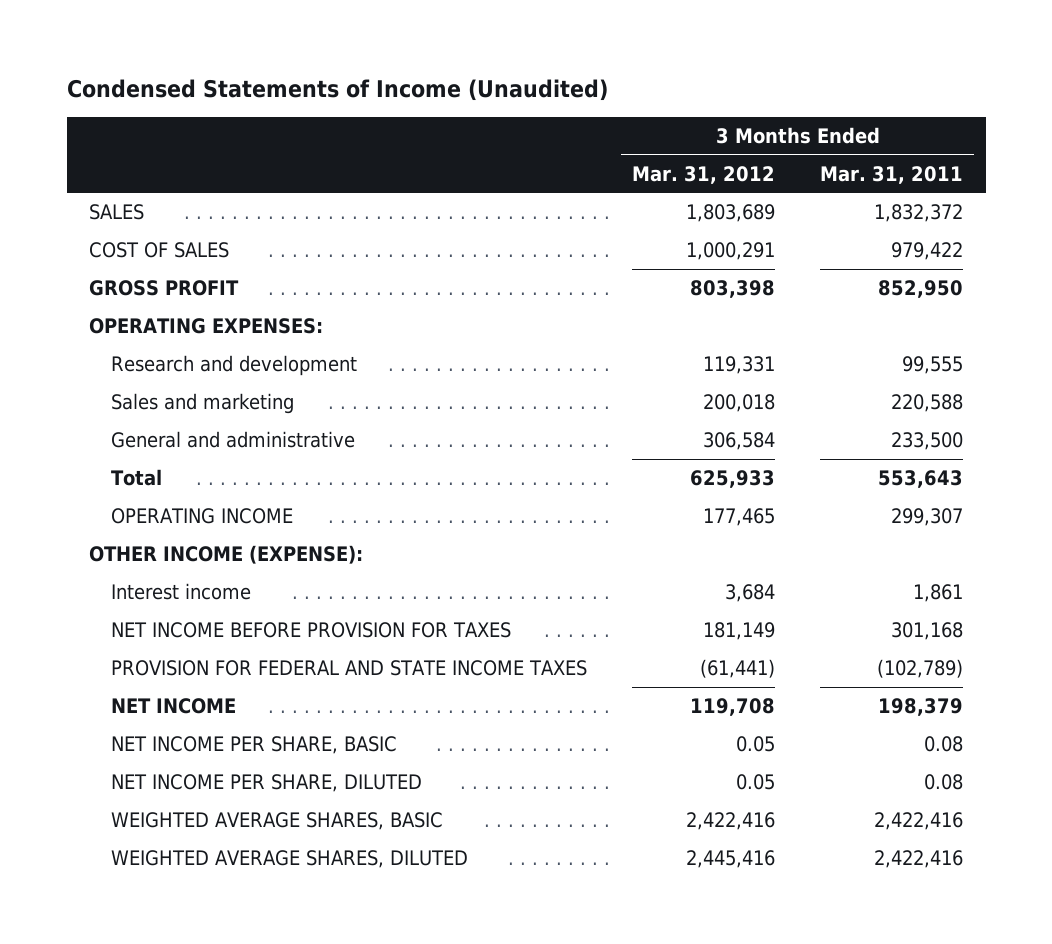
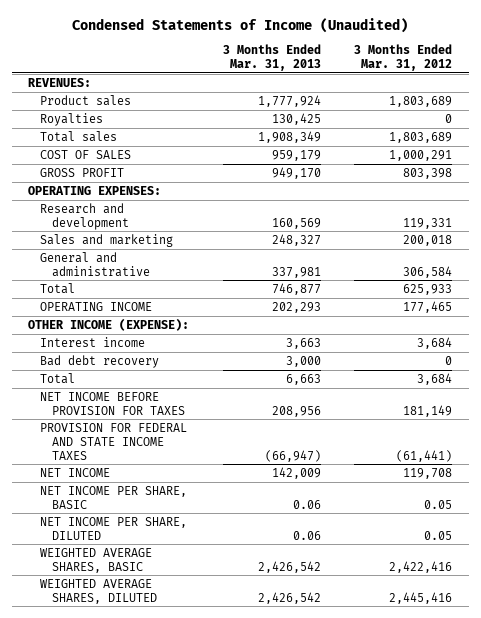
[820,165,964,184] Mar. 31, 2011 -> none
none -> [222,44,321,71] 3 Months Ended Mar. 31, 2013
none -> [28,77,92,87] REVENUES:
none -> [40,94,132,106] Product sales
none -> [40,112,104,126] Royalties
[89,204,145,221] SALES -> [40,130,118,142] Total sales
none -> [40,354,160,368] Bad debt recovery
none -> [40,372,76,384] Total

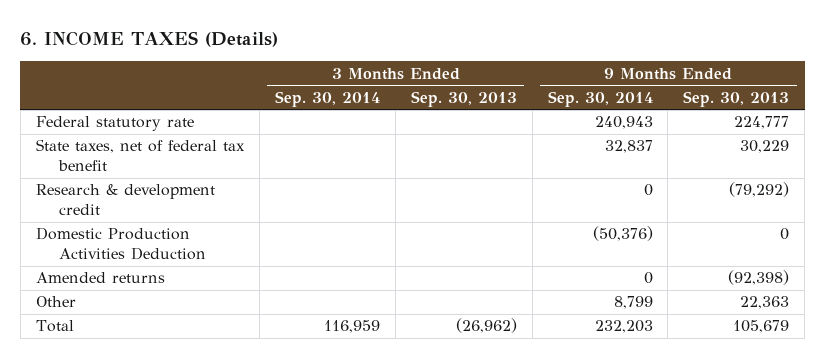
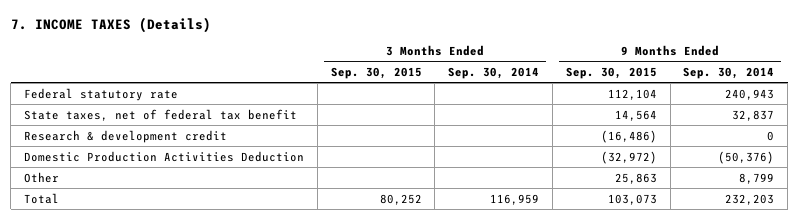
[20,31,279,48] 6. INCOME TAXES (Details) -> [10,16,211,33] 7. INCOME TAXES (Details)
[410,90,517,107] Sep. 30, 2013 -> none
[683,90,790,107] Sep. 30, 2013 -> none
none -> [330,66,422,79] Sep. 30, 2015
none -> [565,66,657,79] Sep. 30, 2015
[35,272,165,284] Amended returns -> none

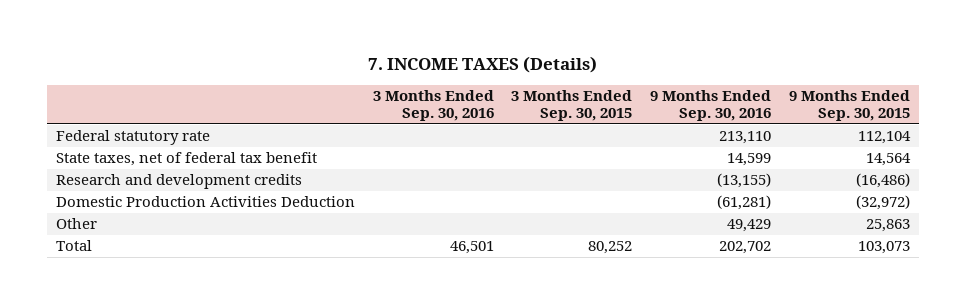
[448,66,540,79] Sep. 30, 2014 -> none
[683,66,775,79] Sep. 30, 2014 -> none
none -> [372,90,494,122] 3 Months Ended Sep. 30, 2016
none -> [650,90,772,122] 9 Months Ended Sep. 30, 2016
[24,129,228,143] Research & development credit -> [55,174,302,190] Research and development credits

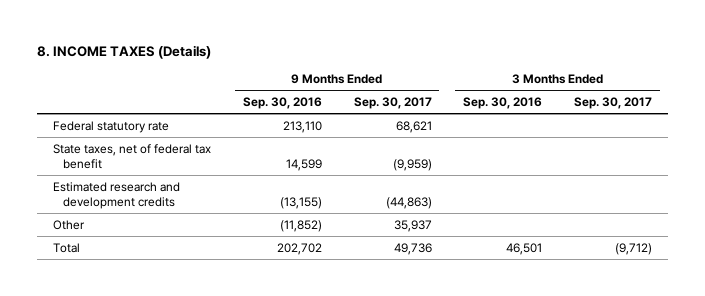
[367,56,597,74] 7. INCOME TAXES (Details) -> [37,44,212,59] 8. INCOME TAXES (Details)
[511,90,633,122] 3 Months Ended Sep. 30, 2015 -> none
[788,90,910,122] 9 Months Ended Sep. 30, 2015 -> none
none -> [353,96,432,109] Sep. 30, 2017
none -> [574,96,653,109] Sep. 30, 2017
[55,196,355,208] Domestic Production Activities Deduction -> none
[55,174,302,190] Research and development credits -> [53,181,181,209] Estimated research and development credits
[727,219,772,233] 49,429 -> [279,219,322,232] (11,852)

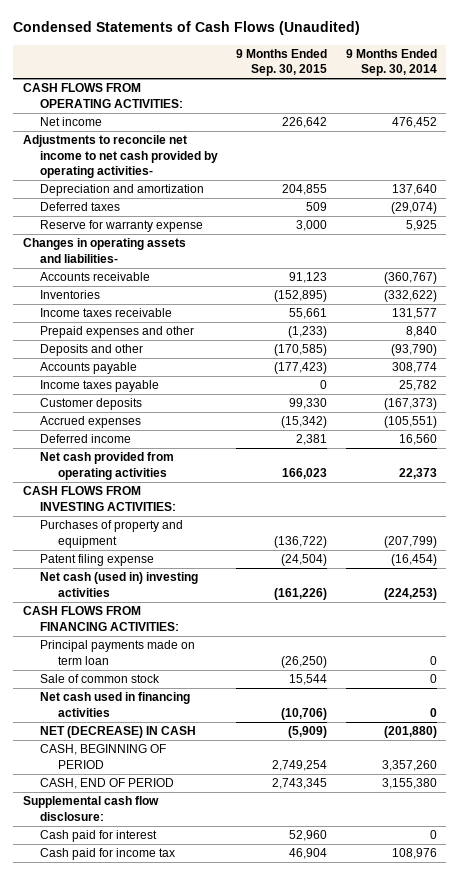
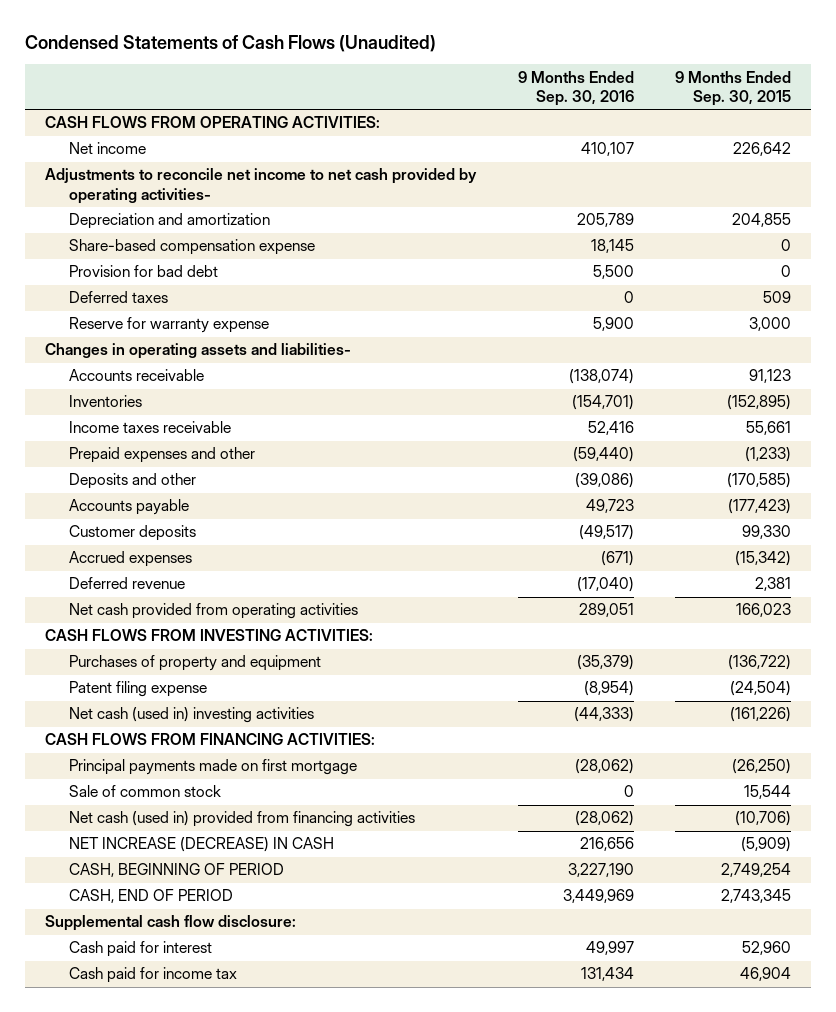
[345,48,437,77] 9 Months Ended Sep. 30, 2014 -> none
none -> [517,70,634,107] 9 Months Ended Sep. 30, 2016
none -> [69,239,316,256] Share-based compensation expense
none -> [69,265,219,278] Provision for bad debt
[40,380,160,393] Income taxes payable -> none
[40,434,132,444] Deferred income -> [69,577,186,590] Deferred revenue
[40,640,196,665] Principal payments made on term loan -> [69,759,358,776] Principal payments made on first mortgage
[40,692,191,717] Net cash used in financing activities -> [69,811,416,828] Net cash (used in) provided from financing activities
[40,726,197,739] NET (DECREASE) IN CASH -> [69,837,335,853] NET INCREASE (DECREASE) IN CASH

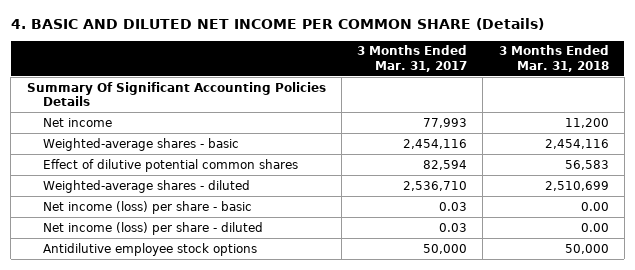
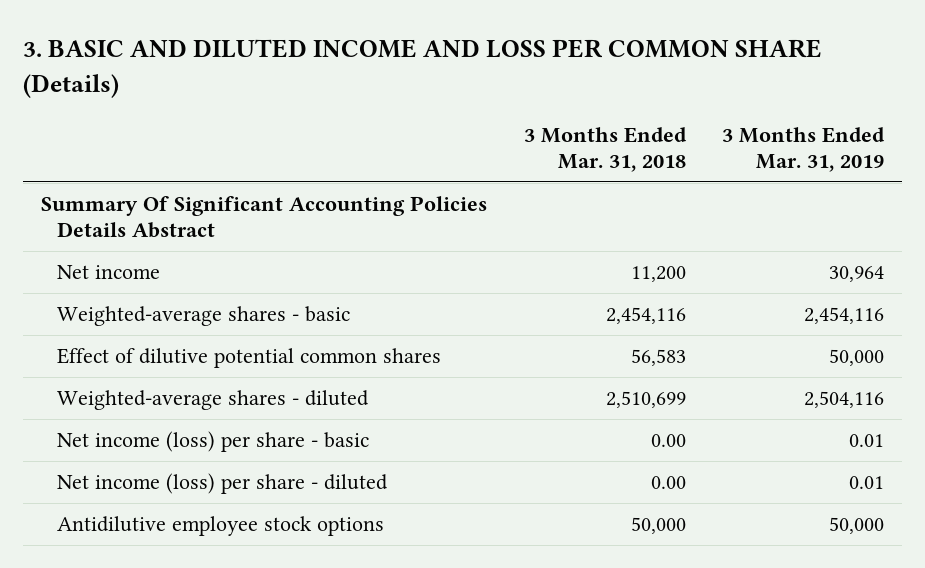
[10,18,544,31] 4. BASIC AND DILUTED NET INCOME PER COMMON SHARE (Details) -> [22,39,822,98] 3. BASIC AND DILUTED INCOME AND LOSS PER COMMON SHARE (Details)
[357,45,468,72] 3 Months Ended Mar. 31, 2017 -> none
none -> [722,126,886,173] 3 Months Ended Mar. 31, 2019
[26,81,326,106] Summary Of Significant Accounting Policies Details -> [41,196,488,239] Summary Of Significant Accounting Policies Details Abstract

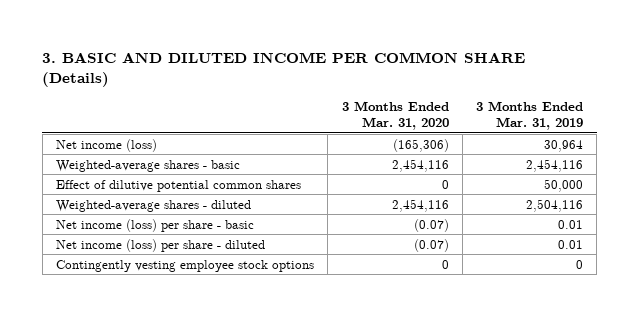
[22,39,822,98] 3. BASIC AND DILUTED INCOME AND LOSS PER COMMON SHARE (Details) -> [42,51,526,88] 3. BASIC AND DILUTED INCOME PER COMMON SHARE (Details)
[523,126,687,173] 3 Months Ended Mar. 31, 2018 -> none
none -> [341,100,449,131] 3 Months Ended Mar. 31, 2020
[41,196,488,239] Summary Of Significant Accounting Policies Details Abstract -> none
[56,265,160,280] Net income -> [55,138,157,152] Net income (loss)
[56,516,384,537] Antidilutive employee stock options -> [55,259,314,272] Contingently vesting employee stock options
[829,517,885,535] 50,000 -> [576,259,584,269] 0

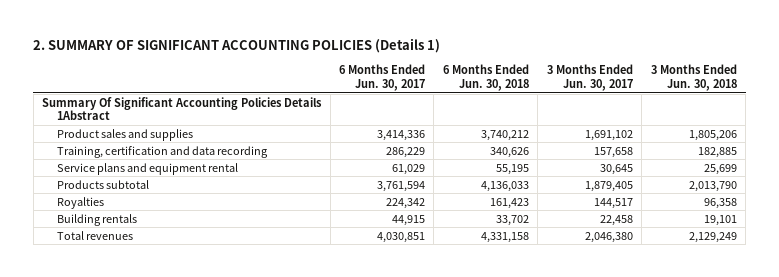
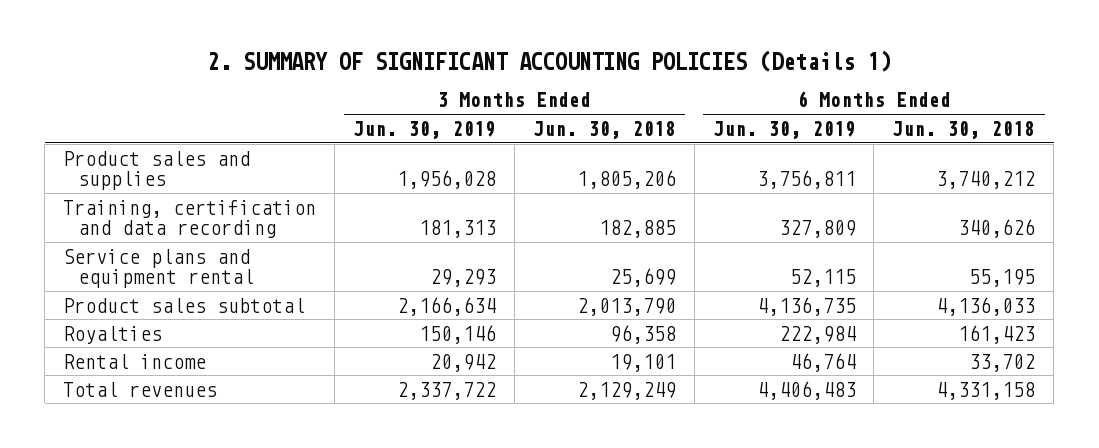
[338,64,425,91] 6 Months Ended Jun. 30, 2017 -> none
[546,64,633,91] 3 Months Ended Jun. 30, 2017 -> none
none -> [353,120,497,139] Jun. 30, 2019
none -> [712,120,856,139] Jun. 30, 2019
[42,96,323,121] Summary Of Significant Accounting Policies Details 1Abstract -> none
[57,179,150,189] Products subtotal -> [63,297,306,313] Product sales subtotal
[57,213,138,226] Building rentals -> [63,353,207,369] Rental income

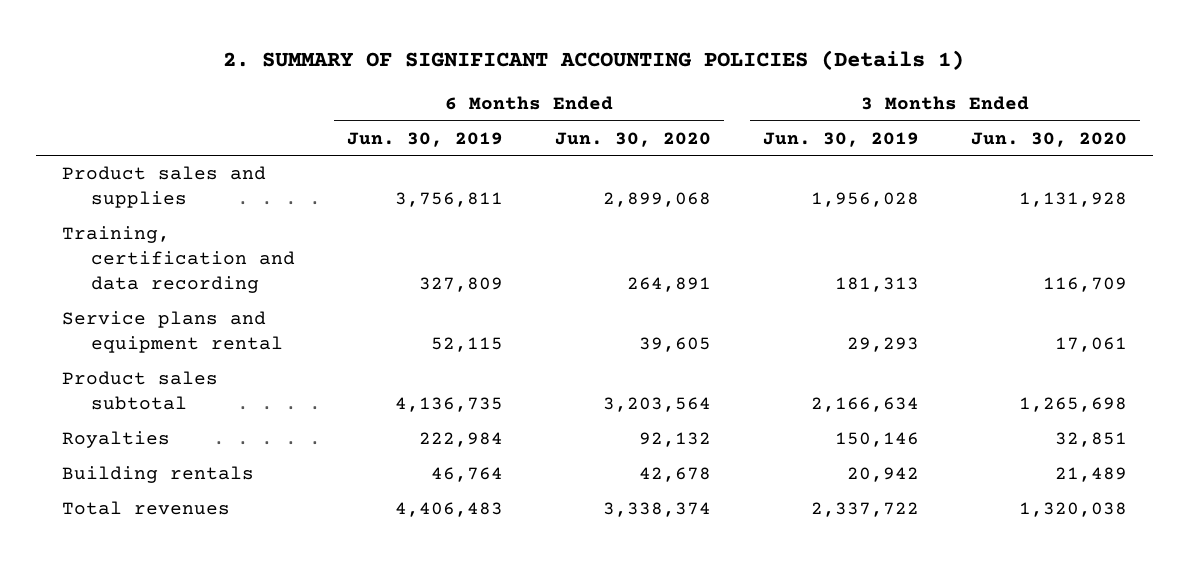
[532,120,676,139] Jun. 30, 2018 -> none
[892,120,1036,139] Jun. 30, 2018 -> none
none -> [554,131,711,147] Jun. 30, 2020
none -> [970,131,1127,147] Jun. 30, 2020
[63,353,207,369] Rental income -> [61,466,254,484] Building rentals

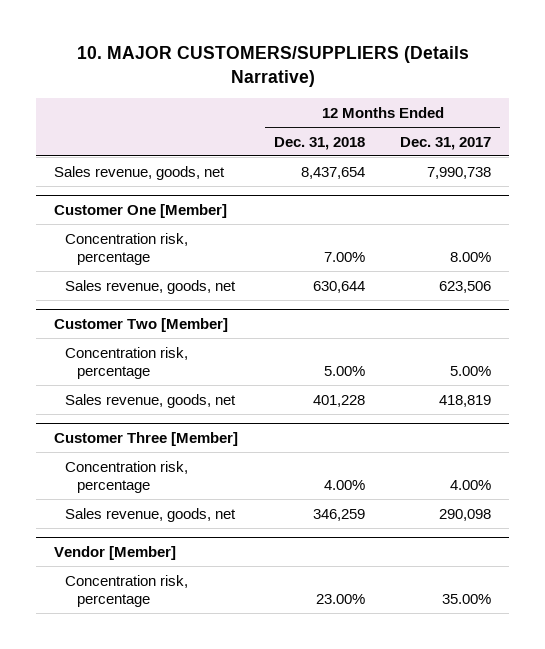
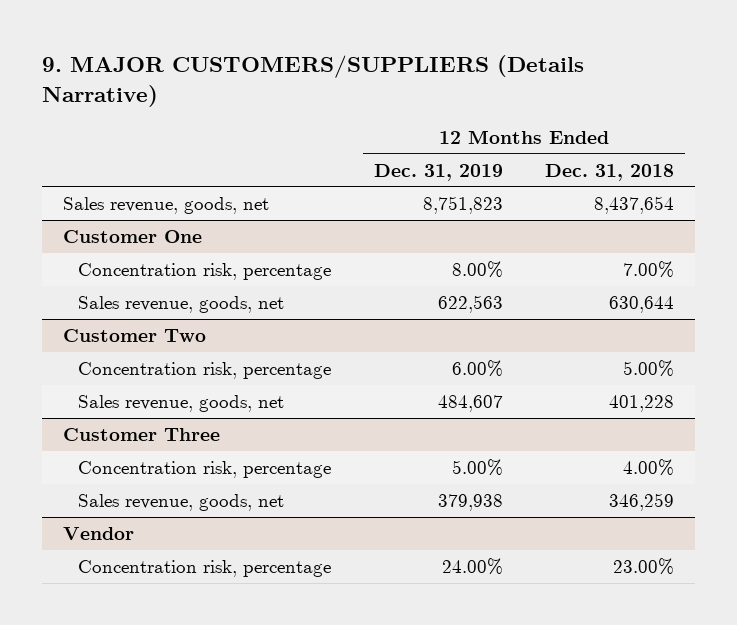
[76,46,469,87] 10. MAJOR CUSTOMERS/SUPPLIERS (Details Narrative) -> [41,54,584,107] 9. MAJOR CUSTOMERS/SUPPLIERS (Details Narrative)
[400,136,492,150] Dec. 31, 2017 -> none
none -> [373,163,503,181] Dec. 31, 2019
[53,203,227,218] Customer One [Member] -> [63,230,203,244] Customer One
[53,317,228,332] Customer Two [Member] -> [63,329,207,343] Customer Two
[53,431,238,446] Customer Three [Member] -> [63,428,221,442] Customer Three
[53,545,176,560] Vendor [Member] -> [63,527,135,541] Vendor

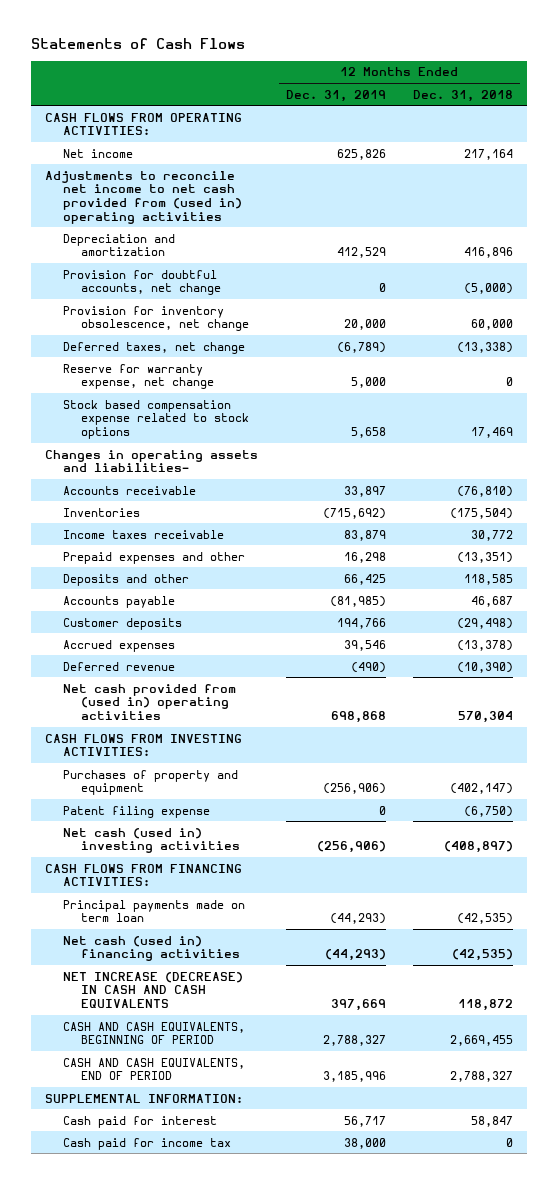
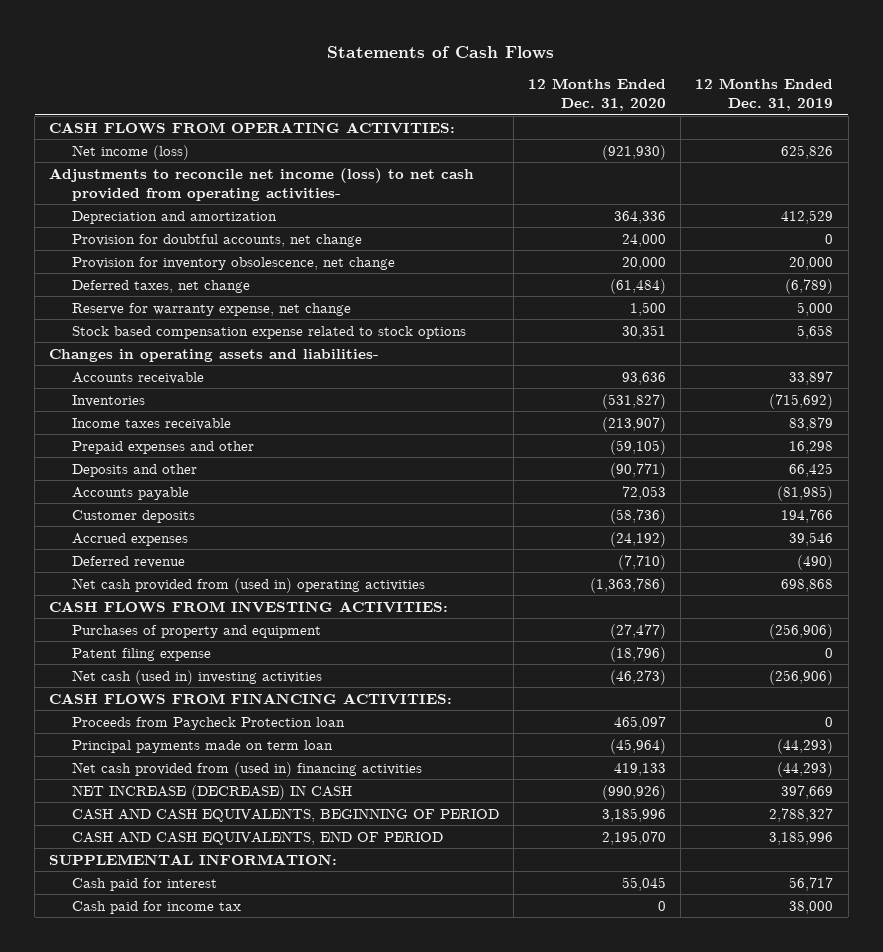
[413,89,514,102] Dec. 31, 2018 -> none
none -> [528,78,667,112] 12 Months Ended Dec. 31, 2020
[63,148,134,158] Net income -> [71,144,189,160] Net income (loss)
[45,170,243,224] Adjustments to reconcile net income to net cash provided from (used in) operating activities -> [49,167,475,201] Adjustments to reconcile net income (loss) to net cash provided from operating activities-
none -> [71,716,345,730] Proceeds from Paycheck Protection loan
[63,935,241,962] Net cash (used in) financing activities -> [71,761,422,777] Net cash provided from (used in) financing activities
[63,971,244,1008] NET INCREASE (DECREASE) IN CASH AND CASH EQUIVALENTS -> [71,784,352,800] NET INCREASE (DECREASE) IN CASH

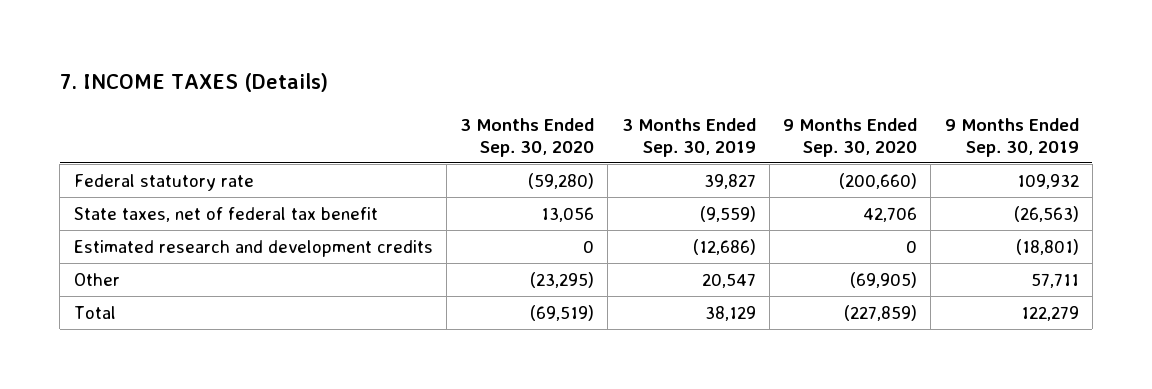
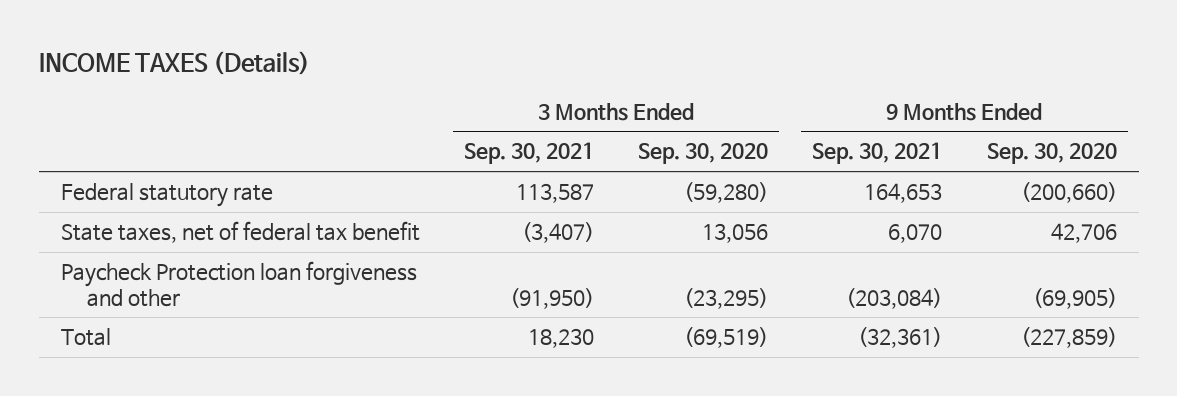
[59,73,328,93] 7. INCOME TAXES (Details) -> [38,50,310,75] INCOME TAXES (Details)
[621,117,756,157] 3 Months Ended Sep. 30, 2019 -> none
[944,117,1079,157] 9 Months Ended Sep. 30, 2019 -> none
none -> [464,142,595,165] Sep. 30, 2021
none -> [812,142,943,165] Sep. 30, 2021
[73,239,433,257] Estimated research and development credits -> none
[73,272,120,286] Other -> [60,261,417,307] Paycheck Protection loan forgiveness and other

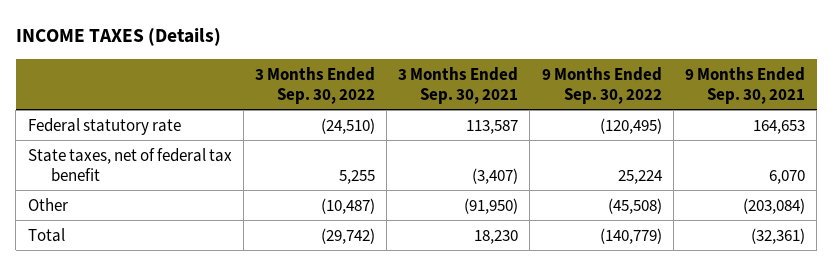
[638,143,769,165] Sep. 30, 2020 -> none
[986,143,1117,165] Sep. 30, 2020 -> none
none -> [254,66,375,104] 3 Months Ended Sep. 30, 2022
none -> [541,66,662,104] 9 Months Ended Sep. 30, 2022
[60,261,417,307] Paycheck Protection loan forgiveness and other -> [27,197,68,211] Other

